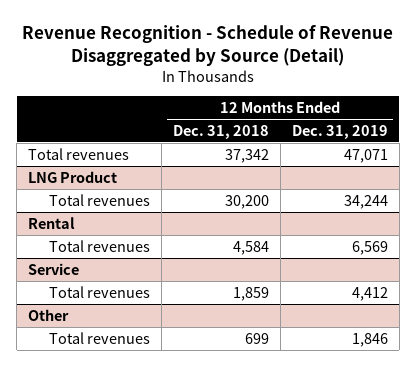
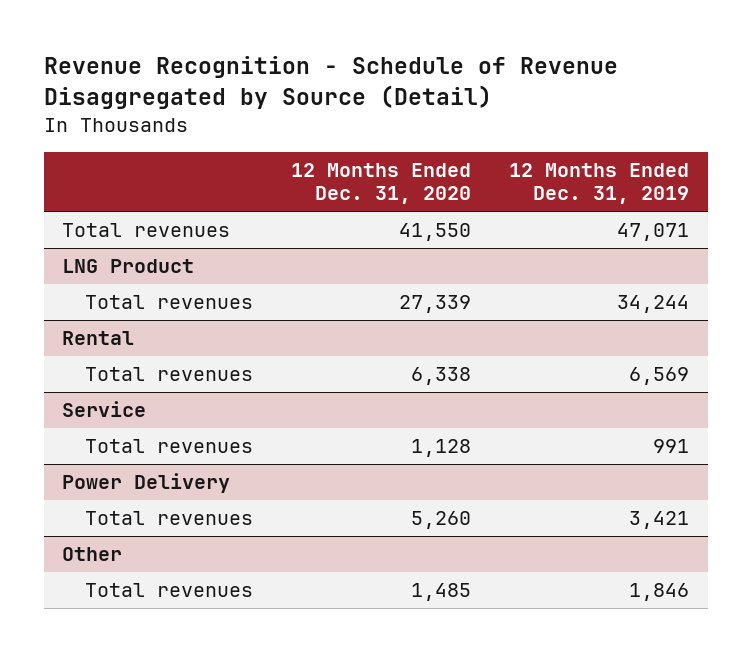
[172,124,269,139] Dec. 31, 2018 -> none
none -> [291,163,472,205] 12 Months Ended Dec. 31, 2020
[351,286,388,301] 4,412 -> [652,439,689,454] 991
none -> [62,473,231,494] Power Delivery
none -> [85,511,254,526] Total revenues

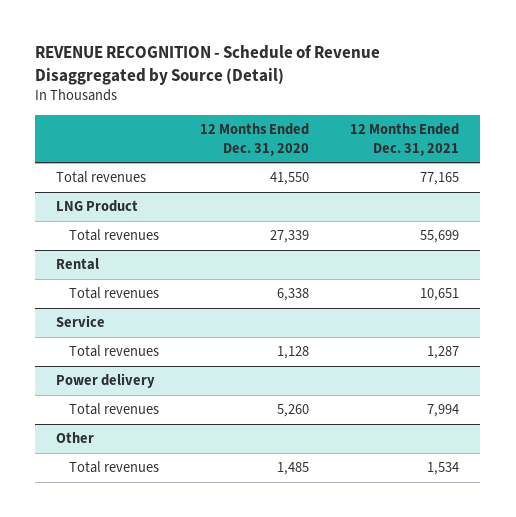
[43,56,618,110] Revenue Recognition - Schedule of Revenue Disaggregated by Source (Detail) -> [35,45,381,85] REVENUE RECOGNITION - Schedule of Revenue Disaggregated by Source (Detail)
[508,163,689,205] 12 Months Ended Dec. 31, 2019 -> none
none -> [350,123,460,156] 12 Months Ended Dec. 31, 2021
[62,473,231,494] Power Delivery -> [56,373,156,389] Power delivery

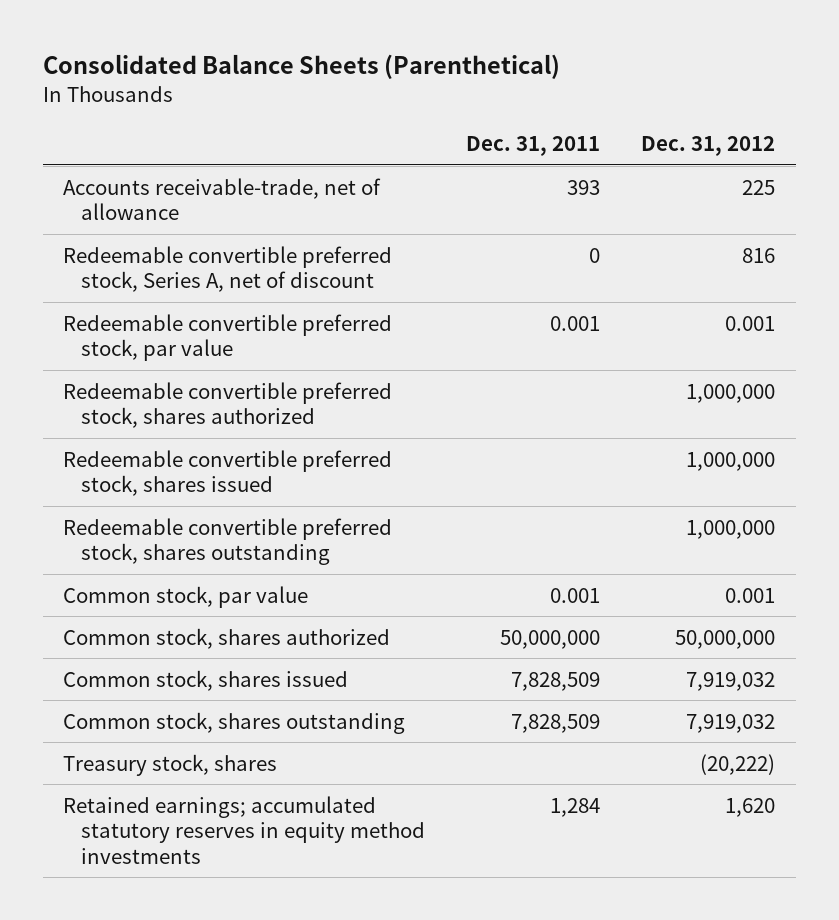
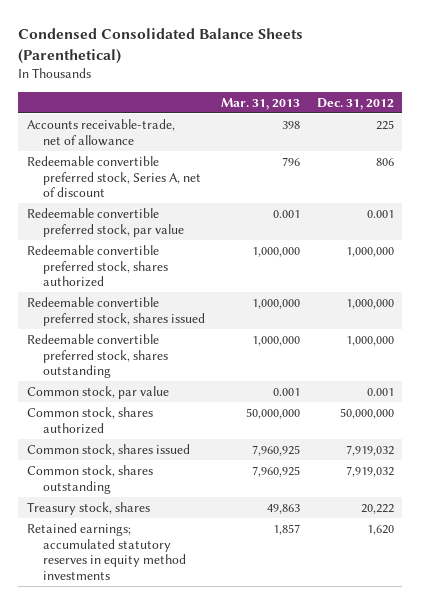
[42,54,560,80] Consolidated Balance Sheets (Parenthetical) -> [18,28,304,65] Condensed Consolidated Balance Sheets (Parenthetical)
[465,136,600,157] Dec. 31, 2011 -> none
none -> [221,97,301,110] Mar. 31, 2013
[742,247,776,263] 816 -> [375,157,394,166] 806
[700,753,776,775] (20,222) -> [360,503,394,514] 20,222

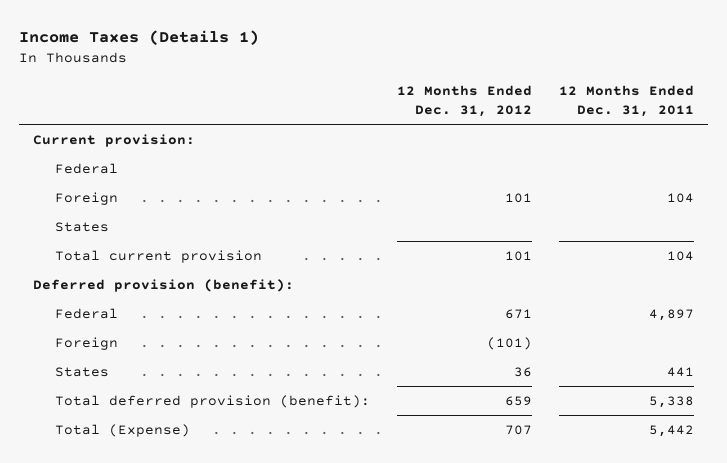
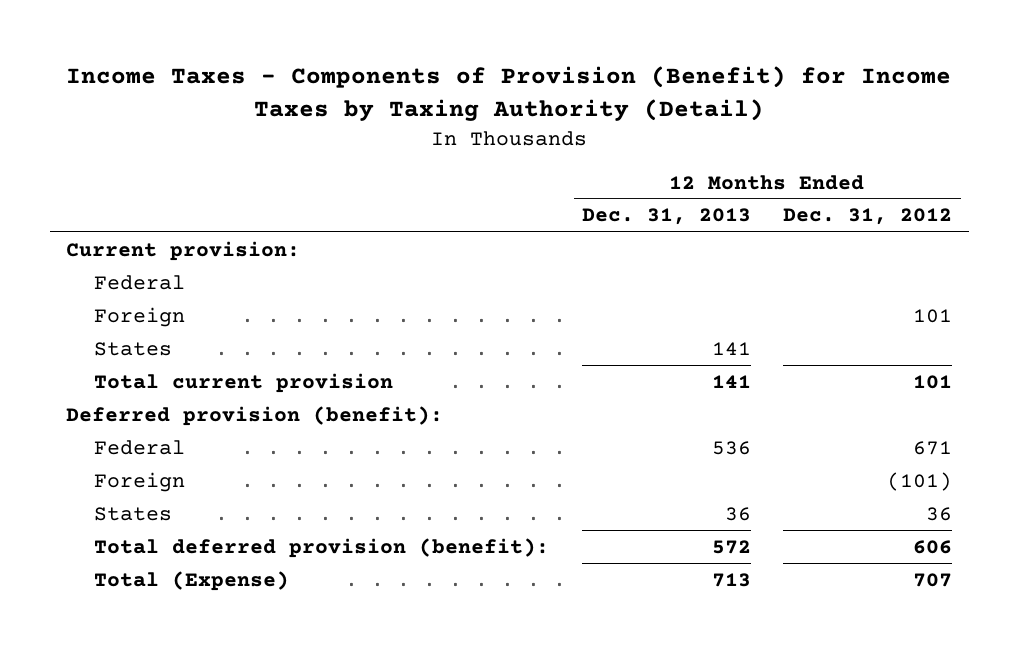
[19,30,260,46] Income Taxes (Details 1) -> [66,65,952,121] Income Taxes - Components of Provision (Benefit) for Income Taxes by Taxing Authority (Detail)
[559,85,695,117] 12 Months Ended Dec. 31, 2011 -> none
none -> [581,208,751,226] Dec. 31, 2013
[505,395,533,406] 659 -> [913,539,953,554] 606

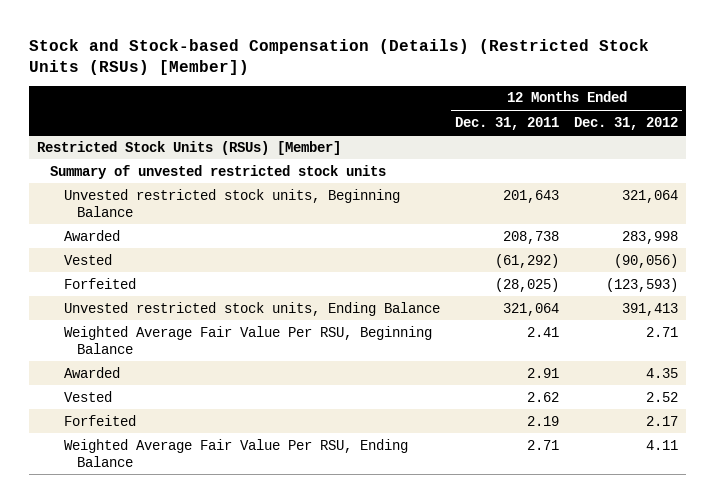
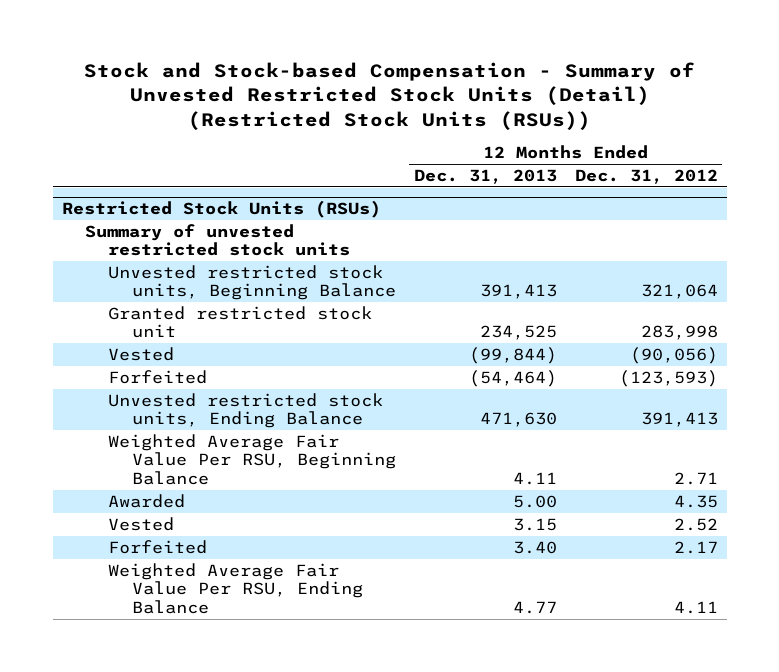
[29,38,650,76] Stock and Stock-based Compensation (Details) (Restricted Stock Units (RSUs) [Member]) -> [83,62,695,130] Stock and Stock-based Compensation - Summary of Unvested Restricted Stock Units (Detail) (Restricted Stock Units (RSUs))
[455,116,560,130] Dec. 31, 2011 -> none
none -> [413,168,557,184] Dec. 31, 2013
[36,140,341,155] Restricted Stock Units (RSUs) [Member] -> [61,200,381,219] Restricted Stock Units (RSUs)
[63,229,120,241] Awarded -> [108,305,373,339] Granted restricted stock unit

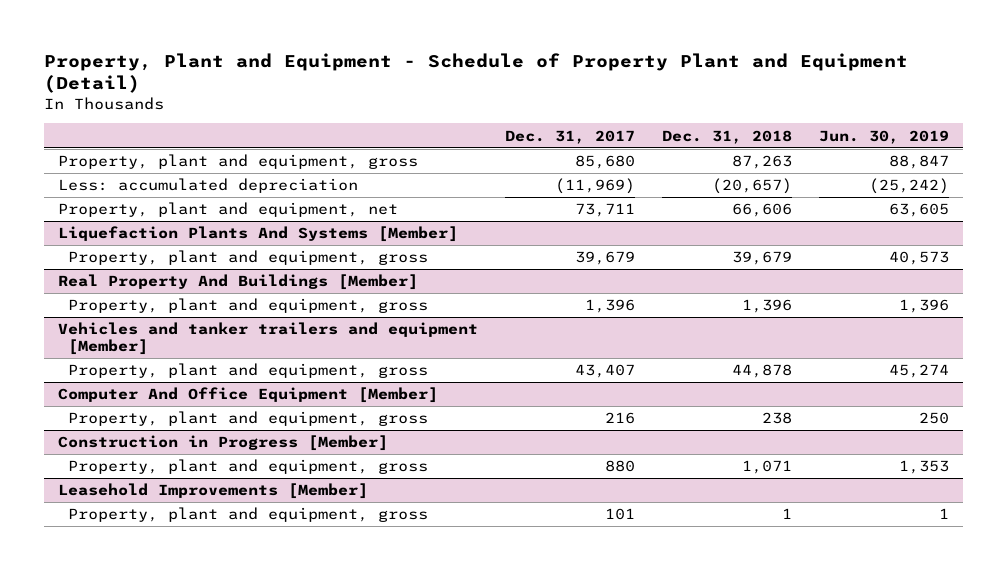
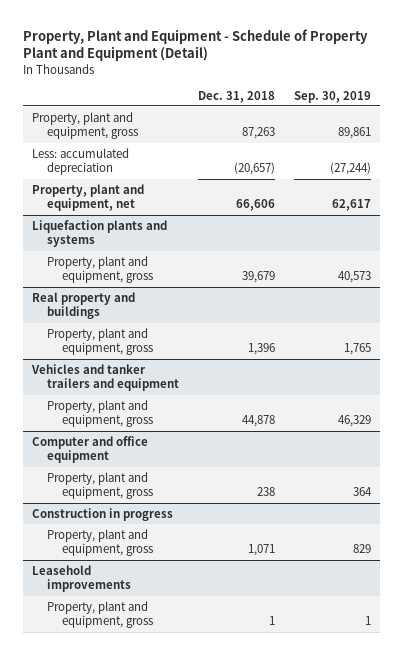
[504,129,635,144] Dec. 31, 2017 -> none
[819,129,950,144] Jun. 30, 2019 -> none
none -> [293,90,371,103] Sep. 30, 2019
[57,226,458,243] Liquefaction Plants And Systems [Member] -> [32,219,168,248] Liquefaction plants and systems
[57,274,418,291] Real Property And Buildings [Member] -> [32,291,136,320] Real property and buildings
[57,322,478,356] Vehicles and tanker trailers and equipment [Member] -> [31,363,180,392] Vehicles and tanker trailers and equipment
[57,387,438,404] Computer And Office Equipment [Member] -> [32,435,149,464] Computer and office equipment
[57,435,388,452] Construction in Progress [Member] -> [32,507,174,521] Construction in progress
[57,483,368,500] Leasehold Improvements [Member] -> [32,564,132,593] Leasehold improvements

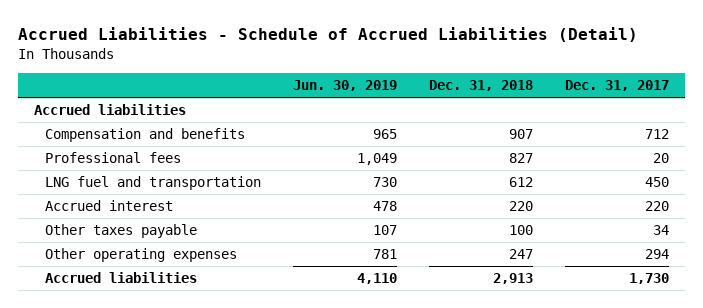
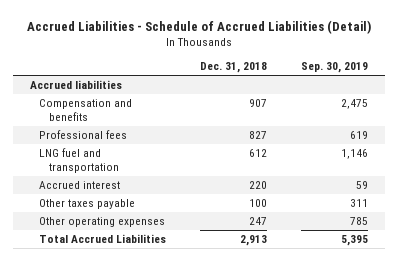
[292,80,397,92] Jun. 30, 2019 -> none
[565,80,670,92] Dec. 31, 2017 -> none
none -> [301,62,369,74] Sep. 30, 2019
[44,272,197,284] Accrued liabilities -> [39,233,167,243] Total Accrued Liabilities

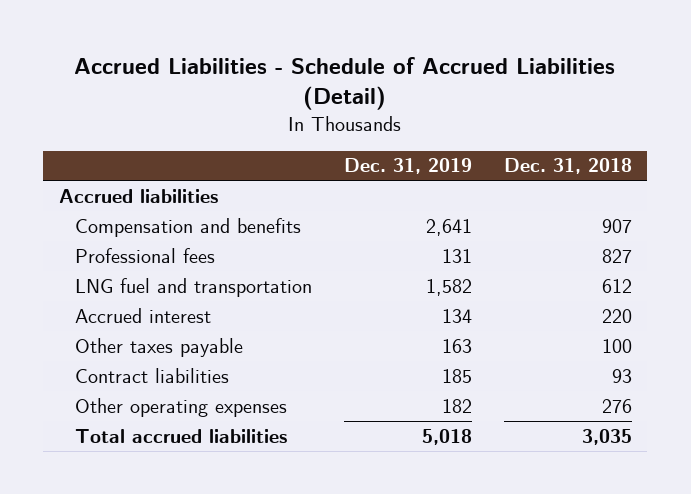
[301,62,369,74] Sep. 30, 2019 -> none
none -> [344,158,473,175] Dec. 31, 2019
none -> [75,367,230,383] Contract liabilities
[249,216,268,225] 247 -> [601,398,632,413] 276
[39,233,167,243] Total Accrued Liabilities -> [75,428,288,443] Total accrued liabilities
[240,234,268,246] 2,913 -> [581,428,632,445] 3,035

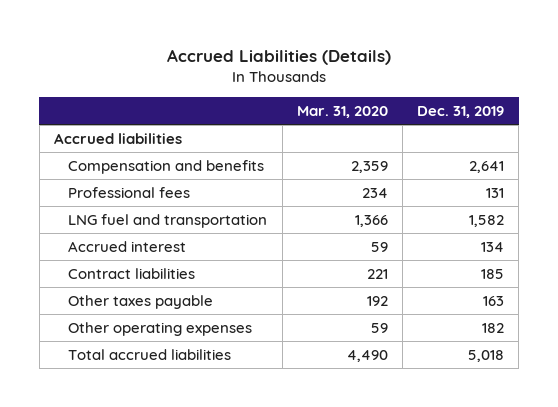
[74,56,616,111] Accrued Liabilities - Schedule of Accrued Liabilities (Detail) -> [167,49,392,66] Accrued Liabilities (Details)
[503,158,632,175] Dec. 31, 2018 -> none
none -> [296,105,388,118] Mar. 31, 2020
[75,337,244,357] Other taxes payable -> [68,294,214,309] Other taxes payable

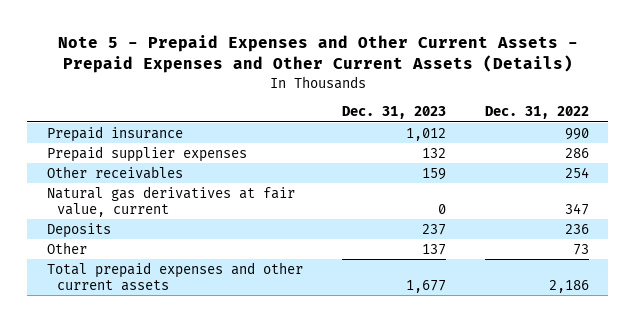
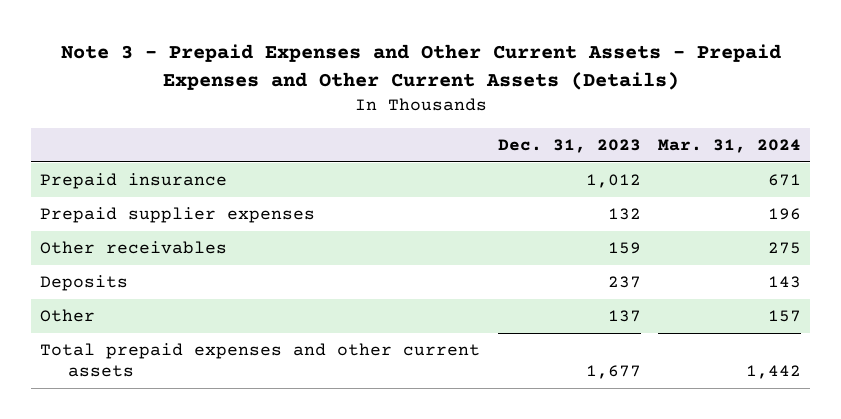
[57,35,578,74] Note 5 - Prepaid Expenses and Other Current Assets - Prepaid Expenses and Other Current Assets (Details) -> [60,44,781,90] Note 3 - Prepaid Expenses and Other Current Assets - Prepaid Expenses and Other Current Assets (Details)
[484,106,589,120] Dec. 31, 2022 -> none
none -> [658,138,802,153] Mar. 31, 2024
[46,185,295,217] Natural gas derivatives at fair value, current -> none

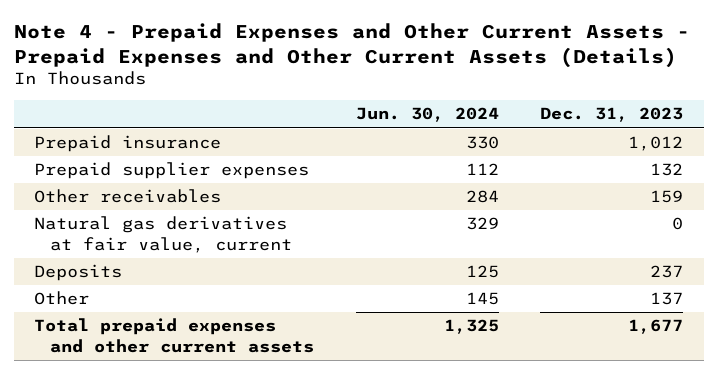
[60,44,781,90] Note 3 - Prepaid Expenses and Other Current Assets - Prepaid Expenses and Other Current Assets (Details) -> [13,23,690,68] Note 4 - Prepaid Expenses and Other Current Assets - Prepaid Expenses and Other Current Assets (Details)
[658,138,802,153] Mar. 31, 2024 -> none
none -> [355,107,499,123] Jun. 30, 2024
none -> [34,216,293,253] Natural gas derivatives at fair value, current

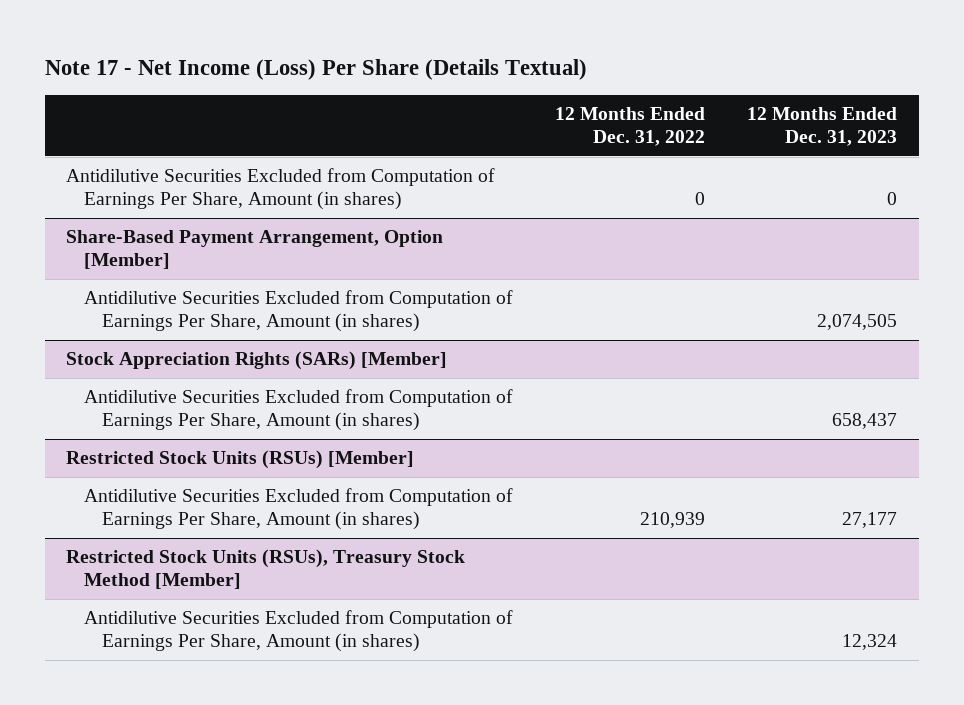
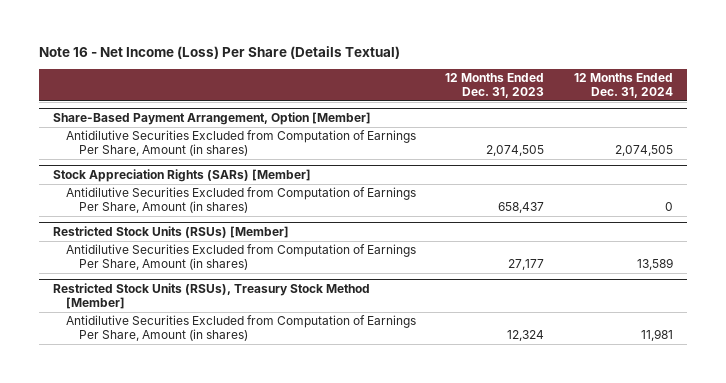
[45,59,588,81] Note 17 - Net Income (Loss) Per Share (Details Textual) -> [38,46,400,60] Note 16 - Net Income (Loss) Per Share (Details Textual)
[555,107,706,147] 12 Months Ended Dec. 31, 2022 -> none
none -> [573,73,673,99] 12 Months Ended Dec. 31, 2024
[66,168,496,211] Antidilutive Securities Excluded from Computation of Earnings Per Share, Amount (in shares) -> none

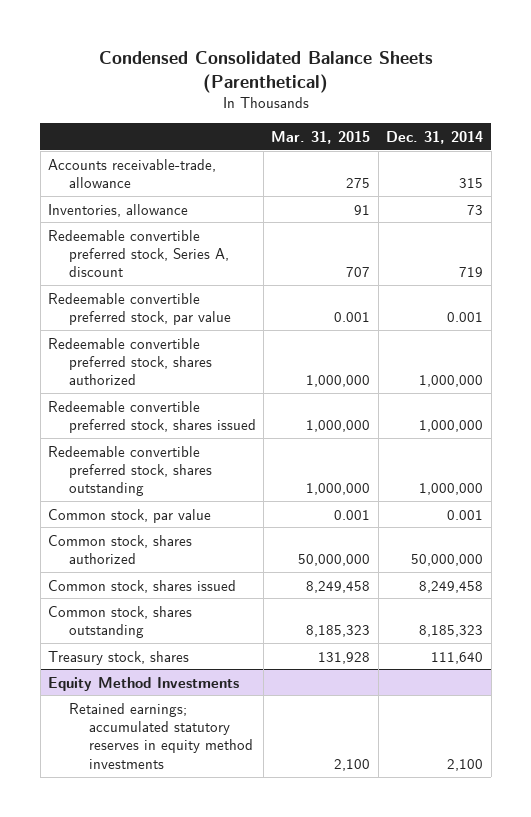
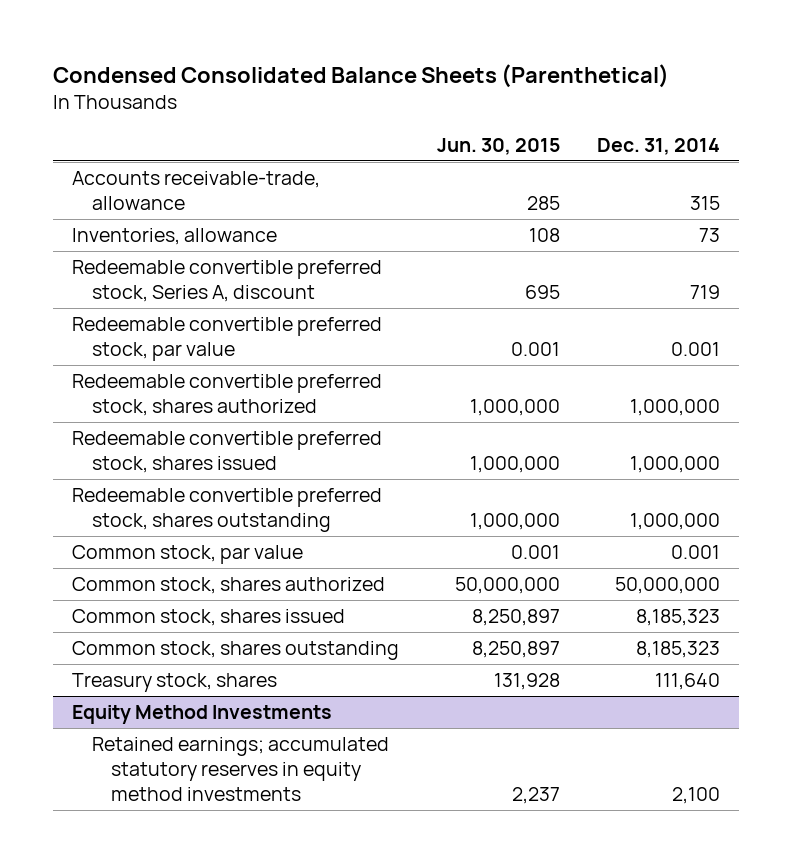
[271,130,371,144] Mar. 31, 2015 -> none
none -> [436,137,560,155] Jun. 30, 2015
[419,580,484,593] 8,249,458 -> [636,609,721,627] 8,185,323

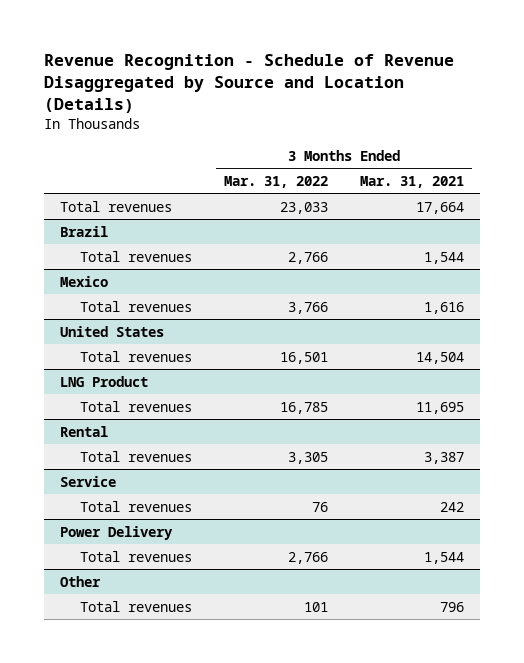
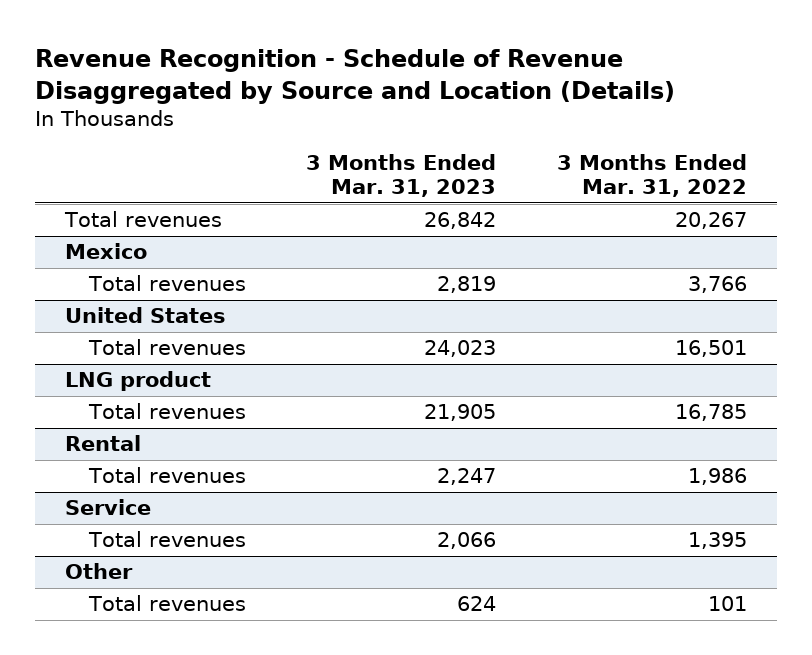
[359,176,464,189] Mar. 31, 2021 -> none
none -> [306,154,497,197] 3 Months Ended Mar. 31, 2023
[60,225,109,237] Brazil -> none
[79,250,192,262] Total revenues -> none
[279,201,328,214] 23,033 -> [674,212,747,230] 20,267
[60,375,149,387] LNG Product -> [65,371,212,392] LNG product
[287,451,328,464] 3,305 -> [687,468,747,486] 1,986
[60,525,174,540] Power Delivery -> none
[79,550,192,562] Total revenues -> none
[311,501,328,512] 76 -> [687,532,747,550] 1,395

